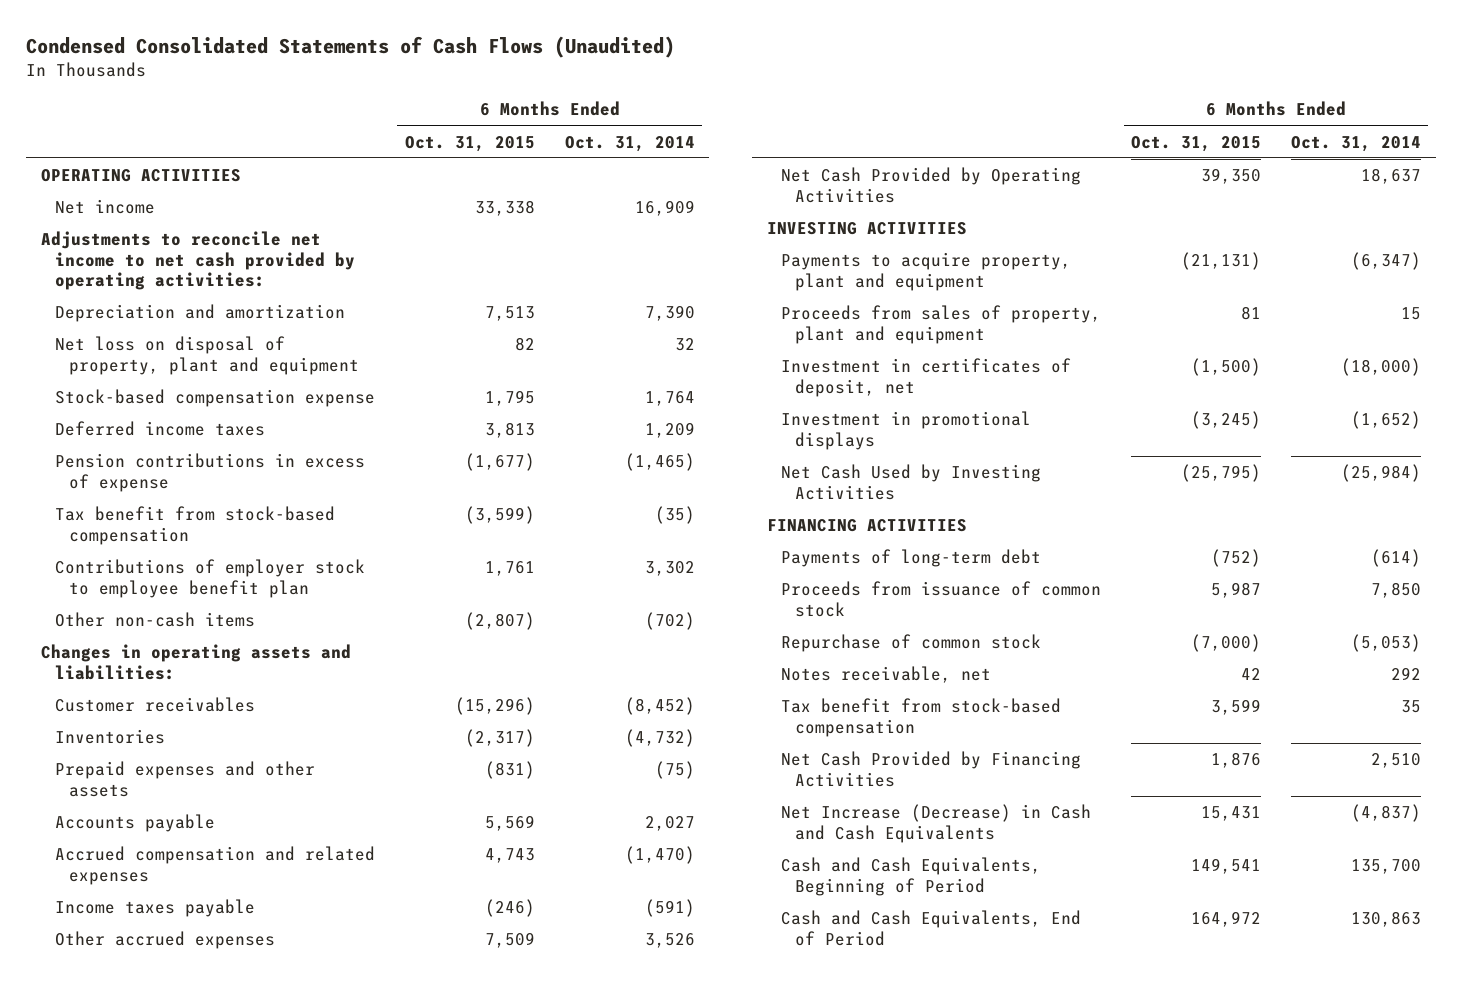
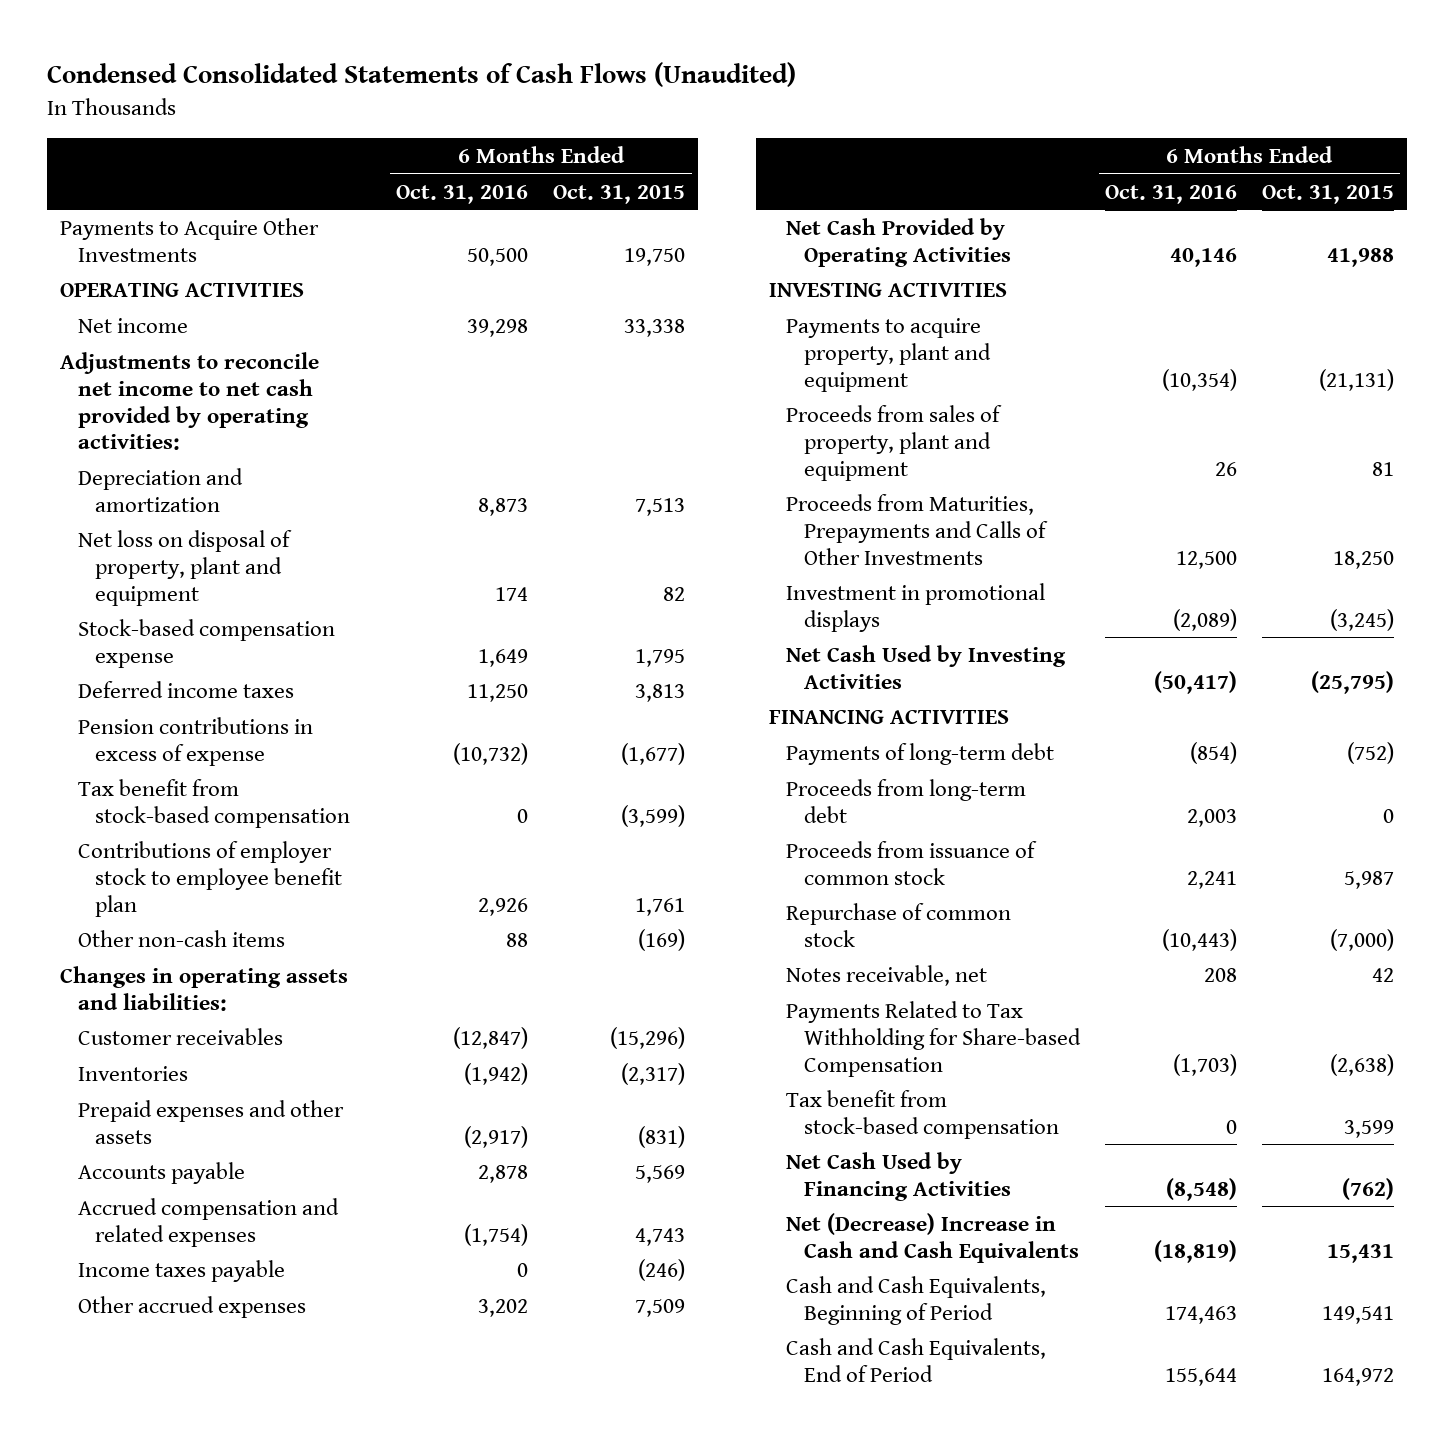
[564,135,695,152] Oct. 31, 2014 -> none
none -> [396,184,529,204] Oct. 31, 2016
none -> [59,218,319,262] Payments to Acquire Other Investments
[464,612,535,631] (2,807) -> [638,929,686,952] (169)
[1201,168,1262,185] 39,350 -> [1327,247,1395,267] 41,988
[781,358,1072,397] Investment in certificates of deposit, net -> none
none -> [786,494,1048,565] Proceeds from Maturities, Prepayments and Calls of Other Investments
none -> [786,779,1027,823] Proceeds from long-term debt
none -> [786,1001,1081,1077] Payments Related to Tax Withholding for Share-based Compensation
[781,751,1082,787] Net Cash Provided by Financing Activities -> [786,1152,1011,1201] Net Cash Used by Financing Activities
[1211,752,1262,769] 1,876 -> [1342,1177,1395,1200] (762)
[781,804,1092,843] Net Increase (Decrease) in Cash and Cash Equivalents -> [786,1213,1079,1263] Net (Decrease) Increase in Cash and Cash Equivalents

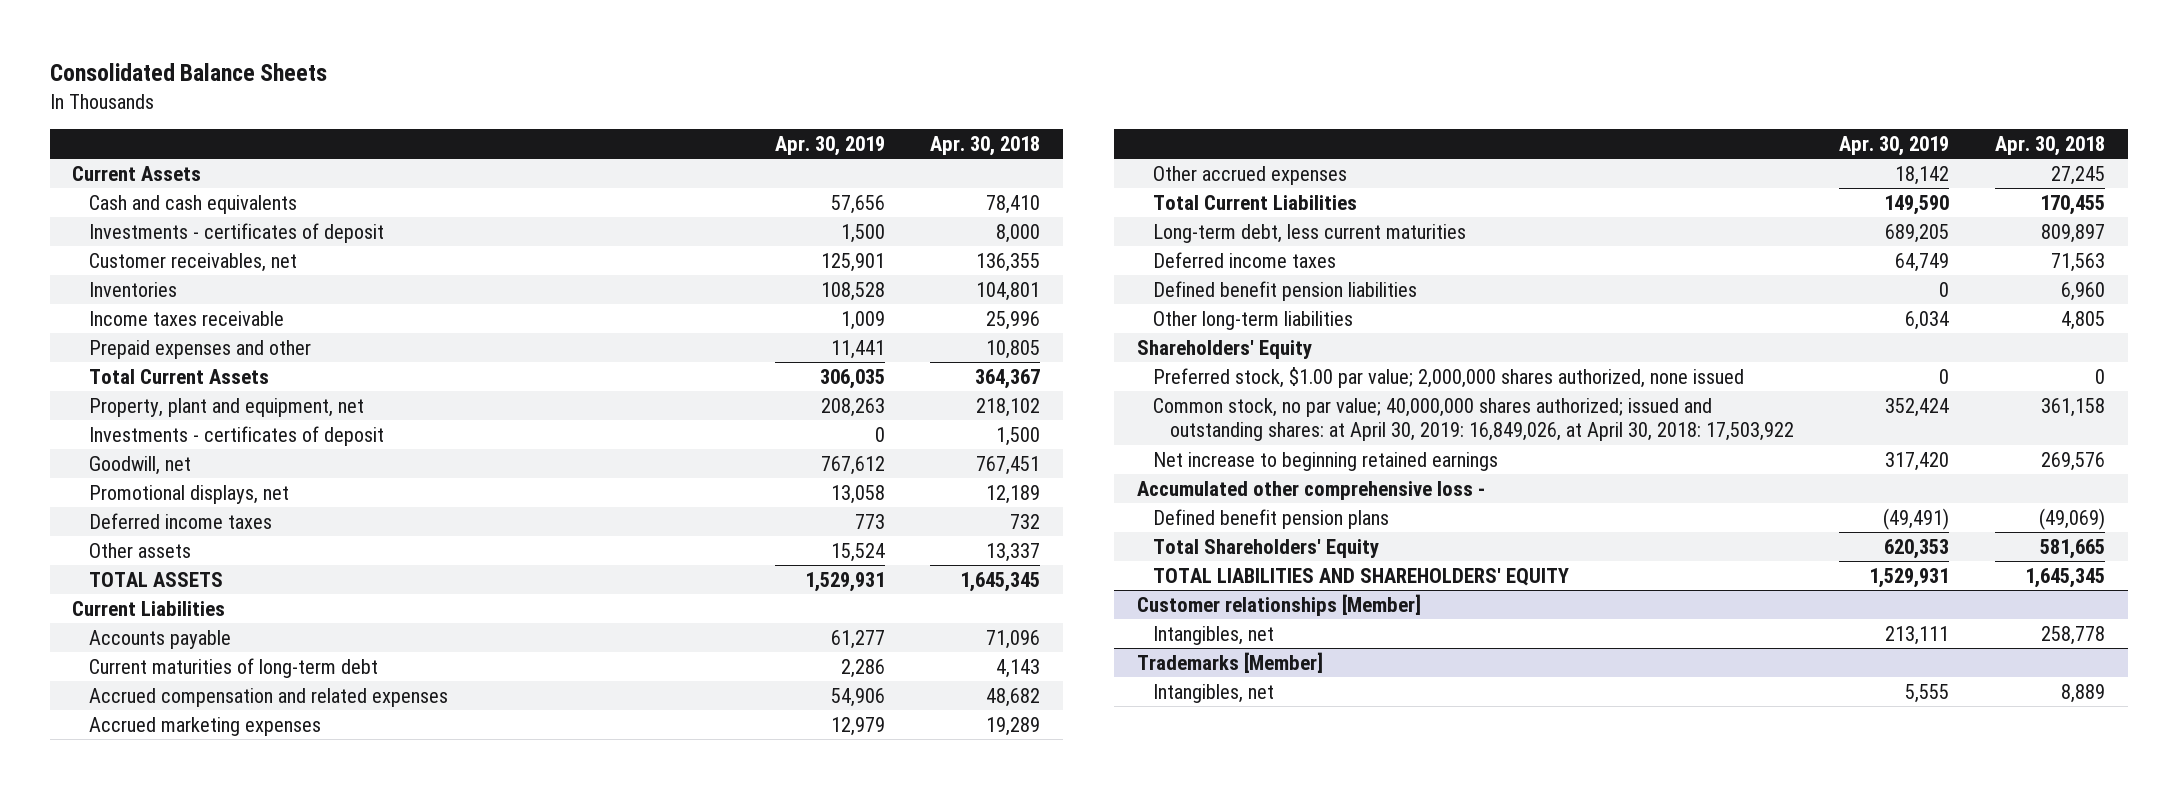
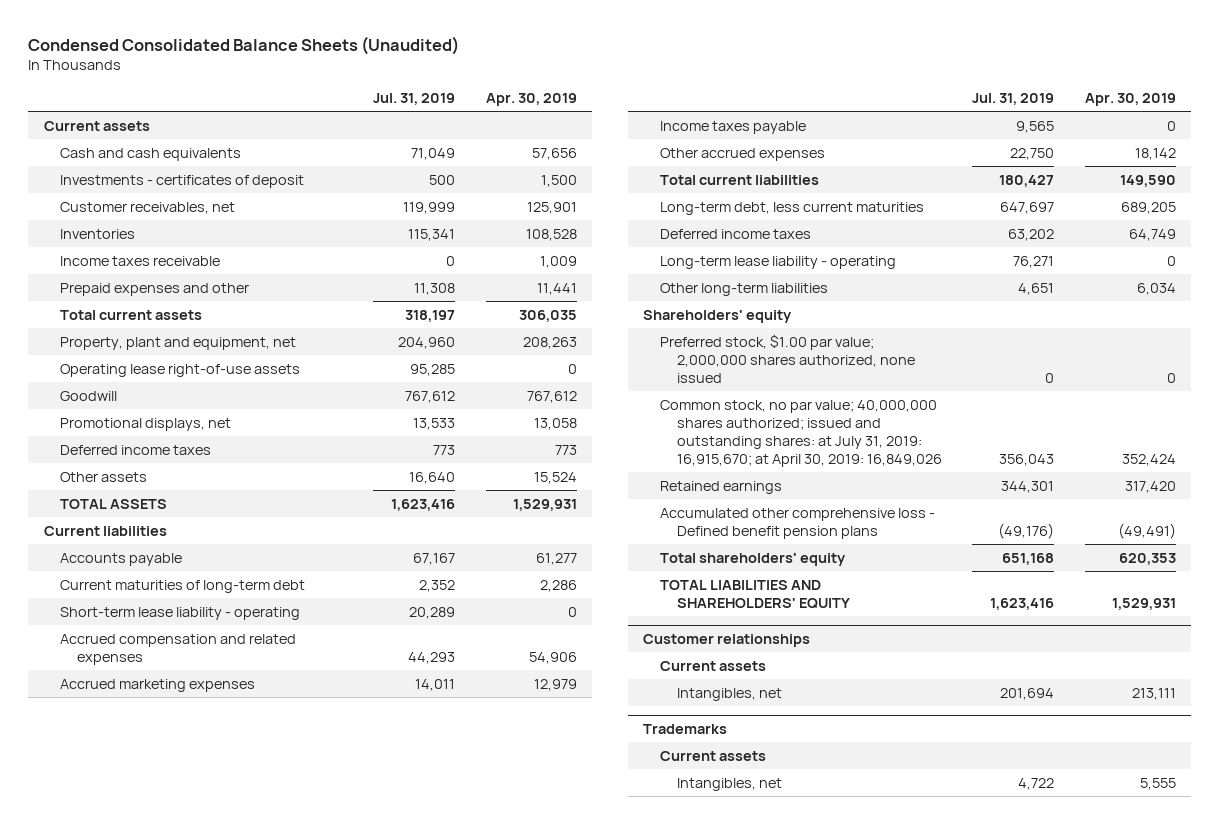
[49,63,327,82] Consolidated Balance Sheets -> [28,35,460,55] Condensed Consolidated Balance Sheets (Unaudited)
[930,135,1041,156] Apr. 30, 2018 -> none
none -> [372,93,455,106] Jul. 31, 2019
[72,165,202,181] Current Assets -> [43,120,150,131] Current assets
[88,368,269,384] Total Current Assets -> [60,309,203,320] Total current assets
[88,425,384,446] Investments - certificates of deposit -> none
none -> [60,363,301,377] Operating lease right-of-use assets
[88,455,191,475] Goodwill, net -> [60,390,118,401] Goodwill
[72,600,226,616] Current Liabilities -> [43,525,167,536] Current liabilities
none -> [60,606,301,620] Short-term lease liability - operating
none -> [659,120,806,134] Income taxes payable
[1153,194,1358,210] Total Current Liabilities -> [659,174,819,185] Total current liabilities
[1153,280,1418,301] Defined benefit pension liabilities -> none
none -> [659,255,896,269] Long-term lease liability - operating
[1136,339,1312,359] Shareholders' Equity -> [643,309,793,323] Shareholders' equity
[1136,480,1485,500] Accumulated other comprehensive loss - -> none
[1153,397,1795,442] Common stock, no par value; 40,000,000 shares authorized; issued and outstanding shares: at April 30, 2019: 16,849,026, at April 30, 2018: 17,503,922 -> [659,399,942,467] Common stock, no par value; 40,000,000 shares authorized; issued and outstanding shares: at July 31, 2019: 16,915,670; at April 30, 2019: 16,849,026
[1153,451,1499,471] Net increase to beginning retained earnings -> [659,480,782,494] Retained earnings
[1153,508,1390,529] Defined benefit pension plans -> [659,507,935,539] Accumulated other comprehensive loss - Defined benefit pension plans
[1153,538,1380,558] Total Shareholders' Equity -> [659,552,846,566] Total shareholders' equity
[1136,593,1421,616] Customer relationships [Member] -> [643,633,811,647] Customer relationships
none -> [659,660,766,671] Current assets
[1136,651,1323,673] Trademarks [Member] -> [643,723,728,734] Trademarks
none -> [659,750,766,761] Current assets

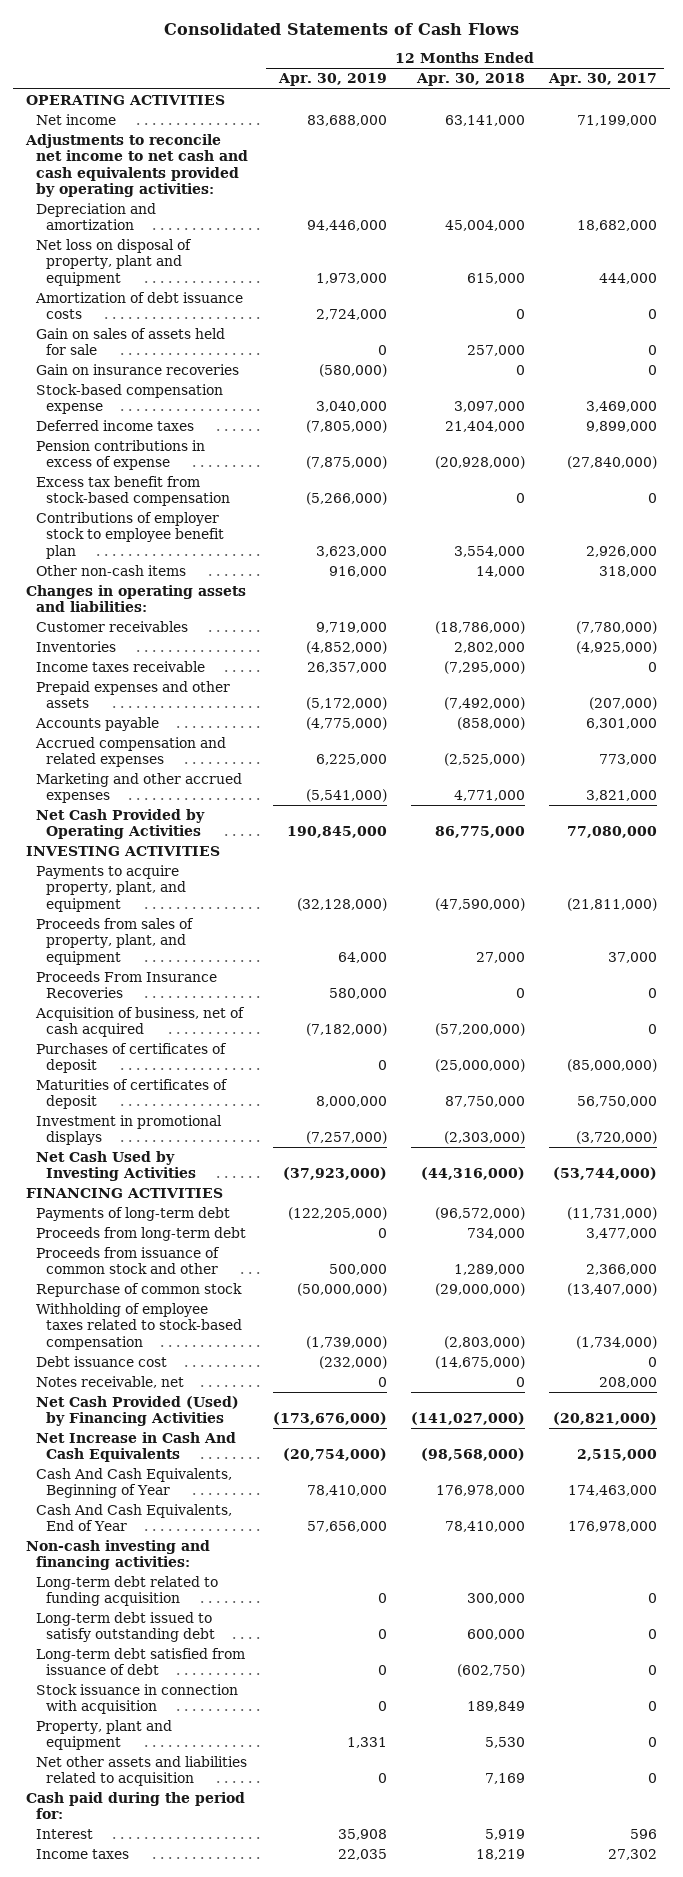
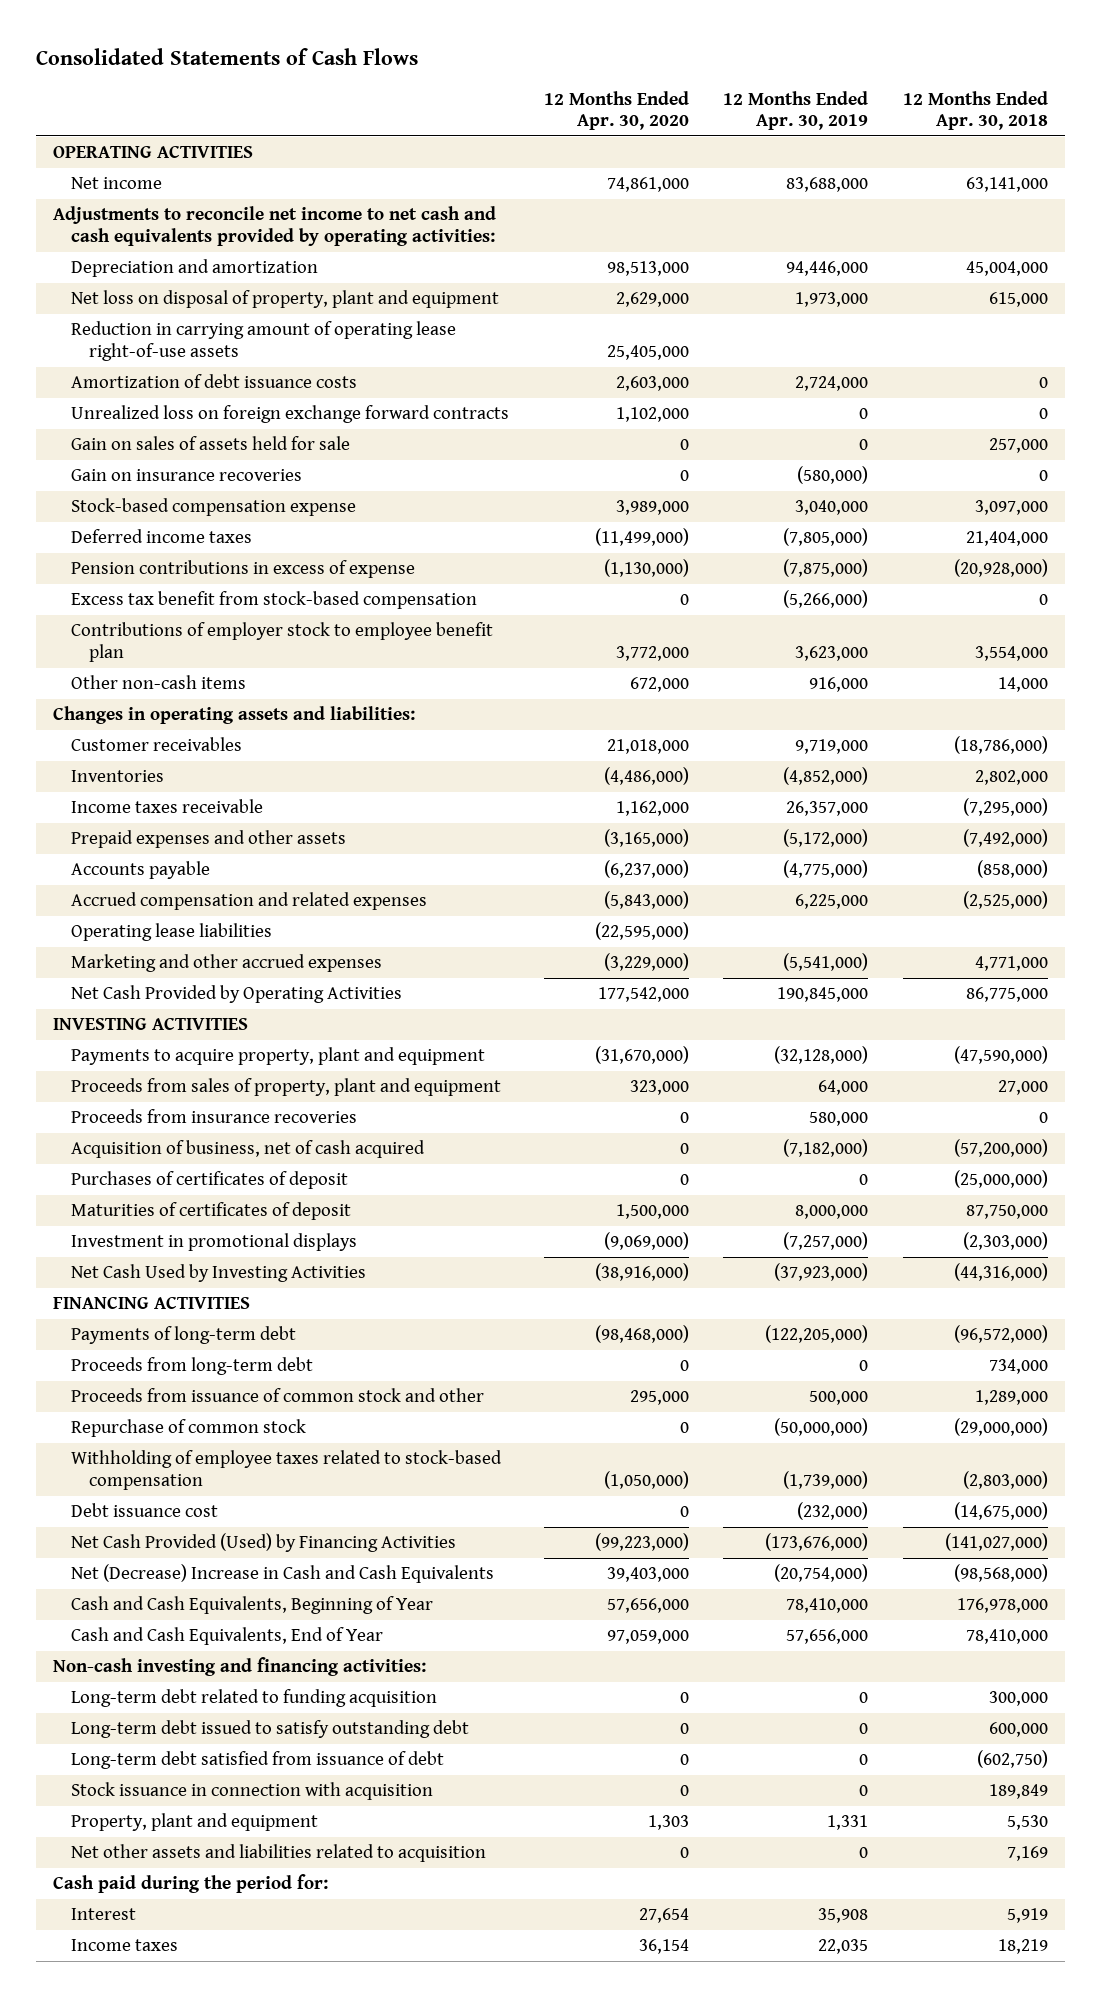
[548,73,658,87] Apr. 30, 2017 -> none
none -> [543,90,689,131] 12 Months Ended Apr. 30, 2020
none -> [71,321,457,361] Reduction in carrying amount of operating lease right-of-use assets
none -> [71,405,510,424] Unrealized loss on foreign exchange forward contracts
none -> [71,923,273,942] Operating lease liabilities
[36,865,187,912] Payments to acquire property, plant, and equipment -> [71,1047,486,1066] Payments to acquire property, plant and equipment
[36,918,195,965] Proceeds from sales of property, plant, and equipment -> [71,1078,502,1097] Proceeds from sales of property, plant and equipment
[36,971,218,999] Proceeds From Insurance Recoveries -> [71,1109,358,1124] Proceeds from insurance recoveries
[36,1376,185,1389] Notes receivable, net -> none
[36,1432,237,1463] Net Increase in Cash And Cash Equivalents -> [71,1564,495,1584] Net (Decrease) Increase in Cash and Cash Equivalents
[36,1468,233,1499] Cash And Cash Equivalents, Beginning of Year -> [71,1596,434,1615] Cash and Cash Equivalents, Beginning of Year
[36,1504,233,1532] Cash And Cash Equivalents, End of Year -> [71,1627,384,1646] Cash and Cash Equivalents, End of Year

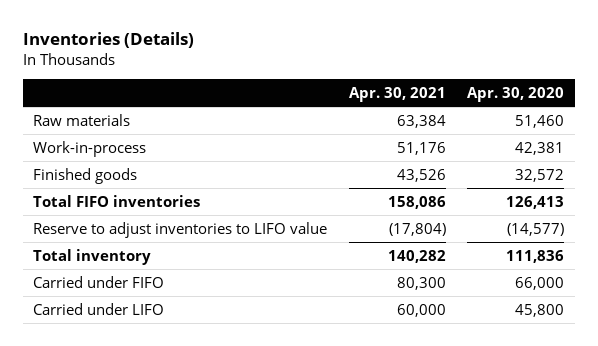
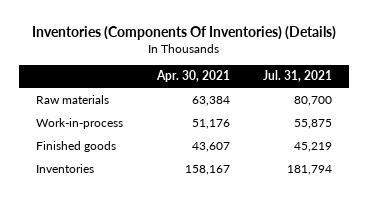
[22,32,194,49] Inventories (Details) -> [32,26,337,41] Inventories (Components Of Inventories) (Details)
[467,86,565,102] Apr. 30, 2020 -> none
none -> [263,70,333,83] Jul. 31, 2021
[33,194,201,207] Total FIFO inventories -> none
[33,221,328,238] Reserve to adjust inventories to LIFO value -> none
[33,248,152,265] Total inventory -> none
[33,275,165,288] Carried under FIFO -> none
[33,302,165,315] Carried under LIFO -> none
[396,168,446,182] 43,526 -> [191,141,230,152] 43,607
none -> [36,163,95,173] Inventories

